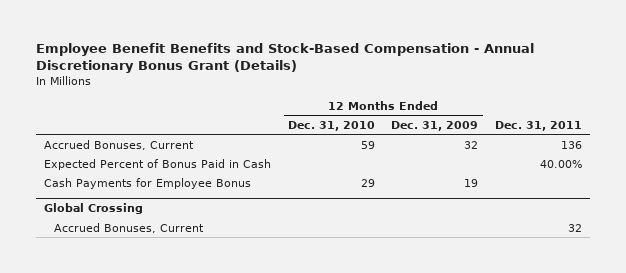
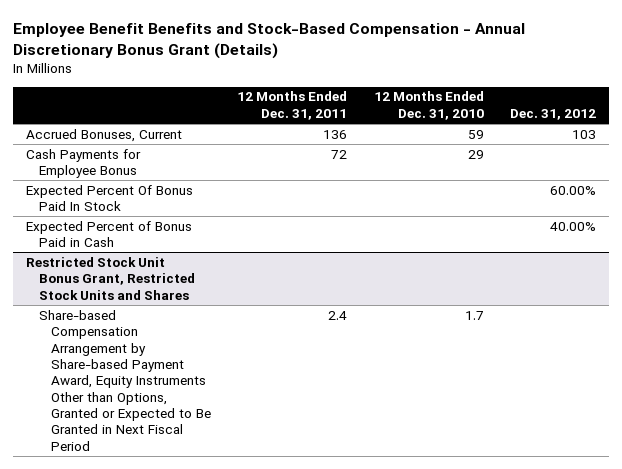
[391,120,479,131] Dec. 31, 2009 -> none
[494,120,582,131] Dec. 31, 2011 -> none
none -> [237,91,348,120] 12 Months Ended Dec. 31, 2011
none -> [509,108,596,120] Dec. 31, 2012
[44,203,144,215] Global Crossing -> none
[54,222,205,233] Accrued Bonuses, Current -> none
none -> [26,184,194,212] Expected Percent Of Bonus Paid In Stock
[44,158,272,170] Expected Percent of Bonus Paid in Cash -> [26,220,193,248] Expected Percent of Bonus Paid in Cash
none -> [26,256,195,300] Restricted Stock Unit Bonus Grant, Restricted Stock Units and Shares
none -> [38,309,211,451] Share-based Compensation Arrangement by Share-based Payment Award, Equity Instruments Other than Options, Granted or Expected to Be Granted in Next Fiscal Period

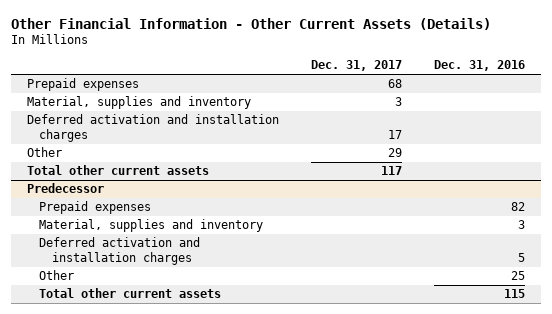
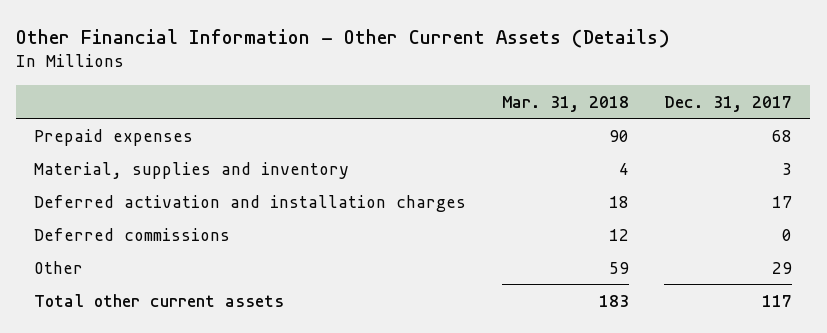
[434,60,526,72] Dec. 31, 2016 -> none
none -> [501,95,629,112] Mar. 31, 2018
none -> [34,227,231,241] Deferred commissions
[27,183,105,194] Predecessor -> none
[39,201,152,215] Prepaid expenses -> none
[39,219,264,233] Material, supplies and inventory -> none
[39,237,201,265] Deferred activation and installation charges -> none
[39,270,75,281] Other -> none
[39,288,222,299] Total other current assets -> none

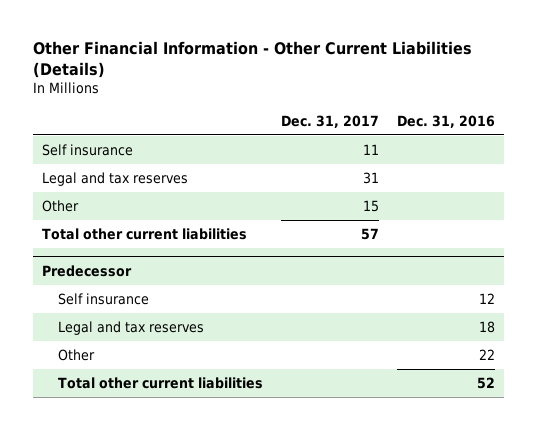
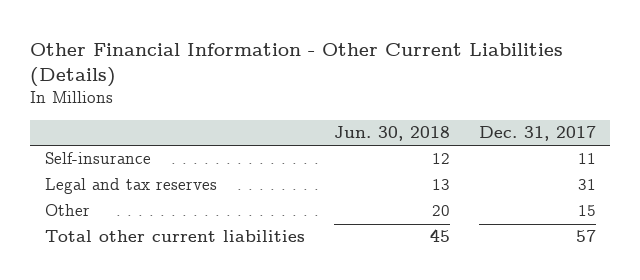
[397,114,496,128] Dec. 31, 2016 -> none
none -> [333,126,450,142] Jun. 30, 2018
[41,143,133,156] Self insurance -> [44,152,151,165] Self-insurance
[41,264,132,277] Predecessor -> none
[58,292,150,305] Self insurance -> none
[58,320,205,335] Legal and tax reserves -> none
[58,348,96,361] Other -> none
[58,376,264,389] Total other current liabilities -> none

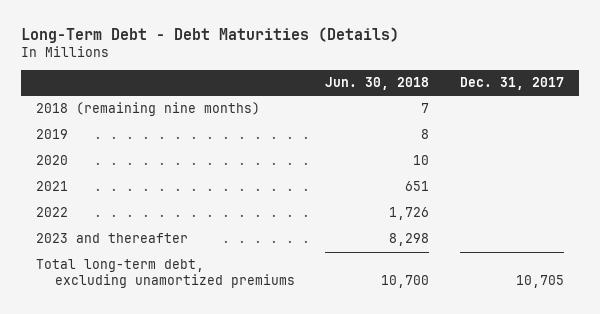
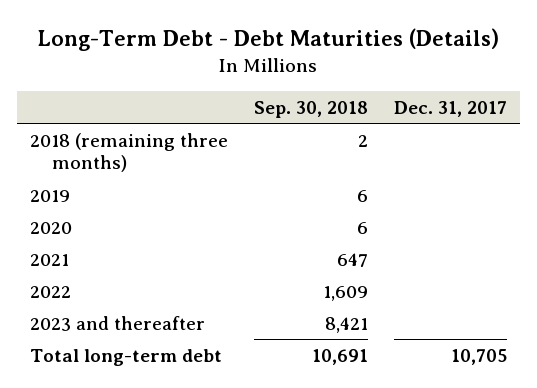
[325,76,430,90] Jun. 30, 2018 -> none
none -> [253,100,368,118] Sep. 30, 2018
[35,102,260,117] 2018 (remaining nine months) -> [29,132,228,173] 2018 (remaining three months)
[35,259,295,289] Total long-term debt, excluding unamortized premiums -> [29,348,222,366] Total long-term debt

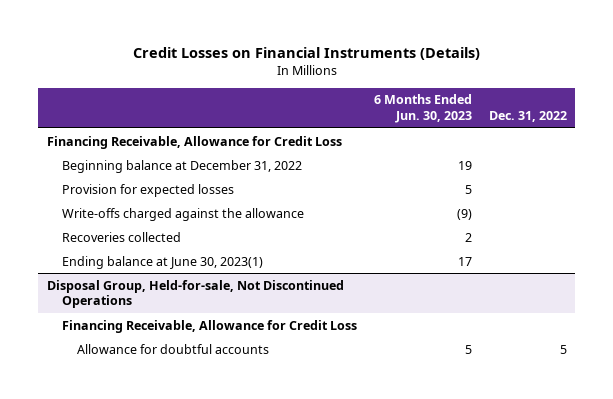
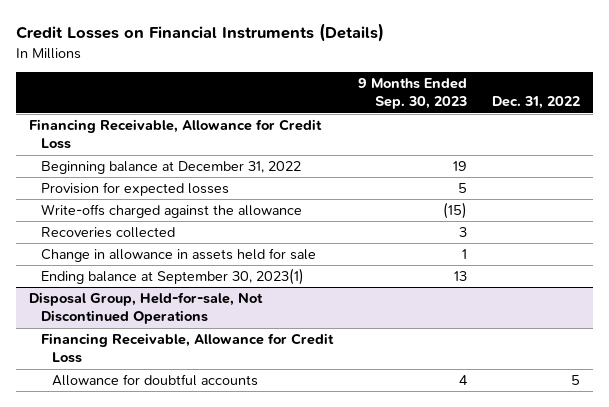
[373,94,472,124] 6 Months Ended Jun. 30, 2023 -> none
none -> [357,78,467,110] 9 Months Ended Sep. 30, 2023
none -> [40,248,316,263] Change in allowance in assets held for sale
[61,255,263,269] Ending balance at June 30, 2023(1) -> [40,268,304,286] Ending balance at September 30, 2023(1)

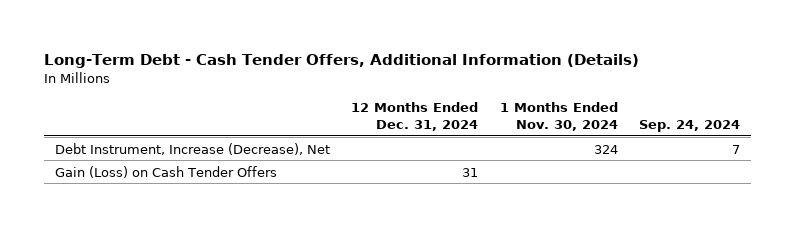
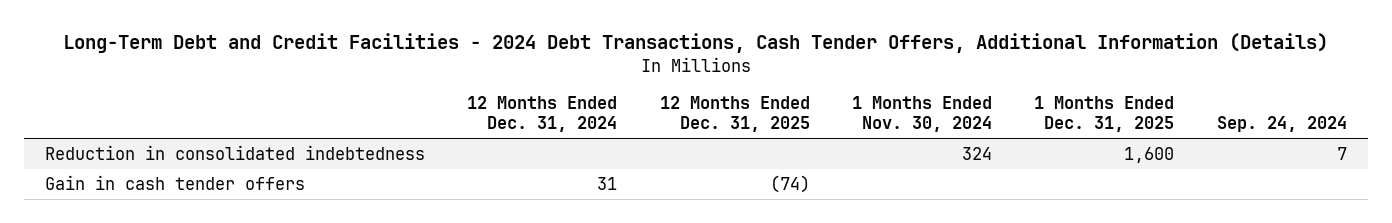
[44,53,640,68] Long-Term Debt - Cash Tender Offers, Additional Information (Details) -> [62,33,1328,54] Long-Term Debt and Credit Facilities - 2024 Debt Transactions, Cash Tender Offers, Additional Information (Details)
none -> [659,96,810,133] 12 Months Ended Dec. 31, 2025
none -> [1034,96,1175,133] 1 Months Ended Dec. 31, 2025
[55,142,331,155] Debt Instrument, Increase (Decrease), Net -> [45,145,426,161] Reduction in consolidated indebtedness
[55,165,278,178] Gain (Loss) on Cash Tender Offers -> [45,175,306,191] Gain in cash tender offers

